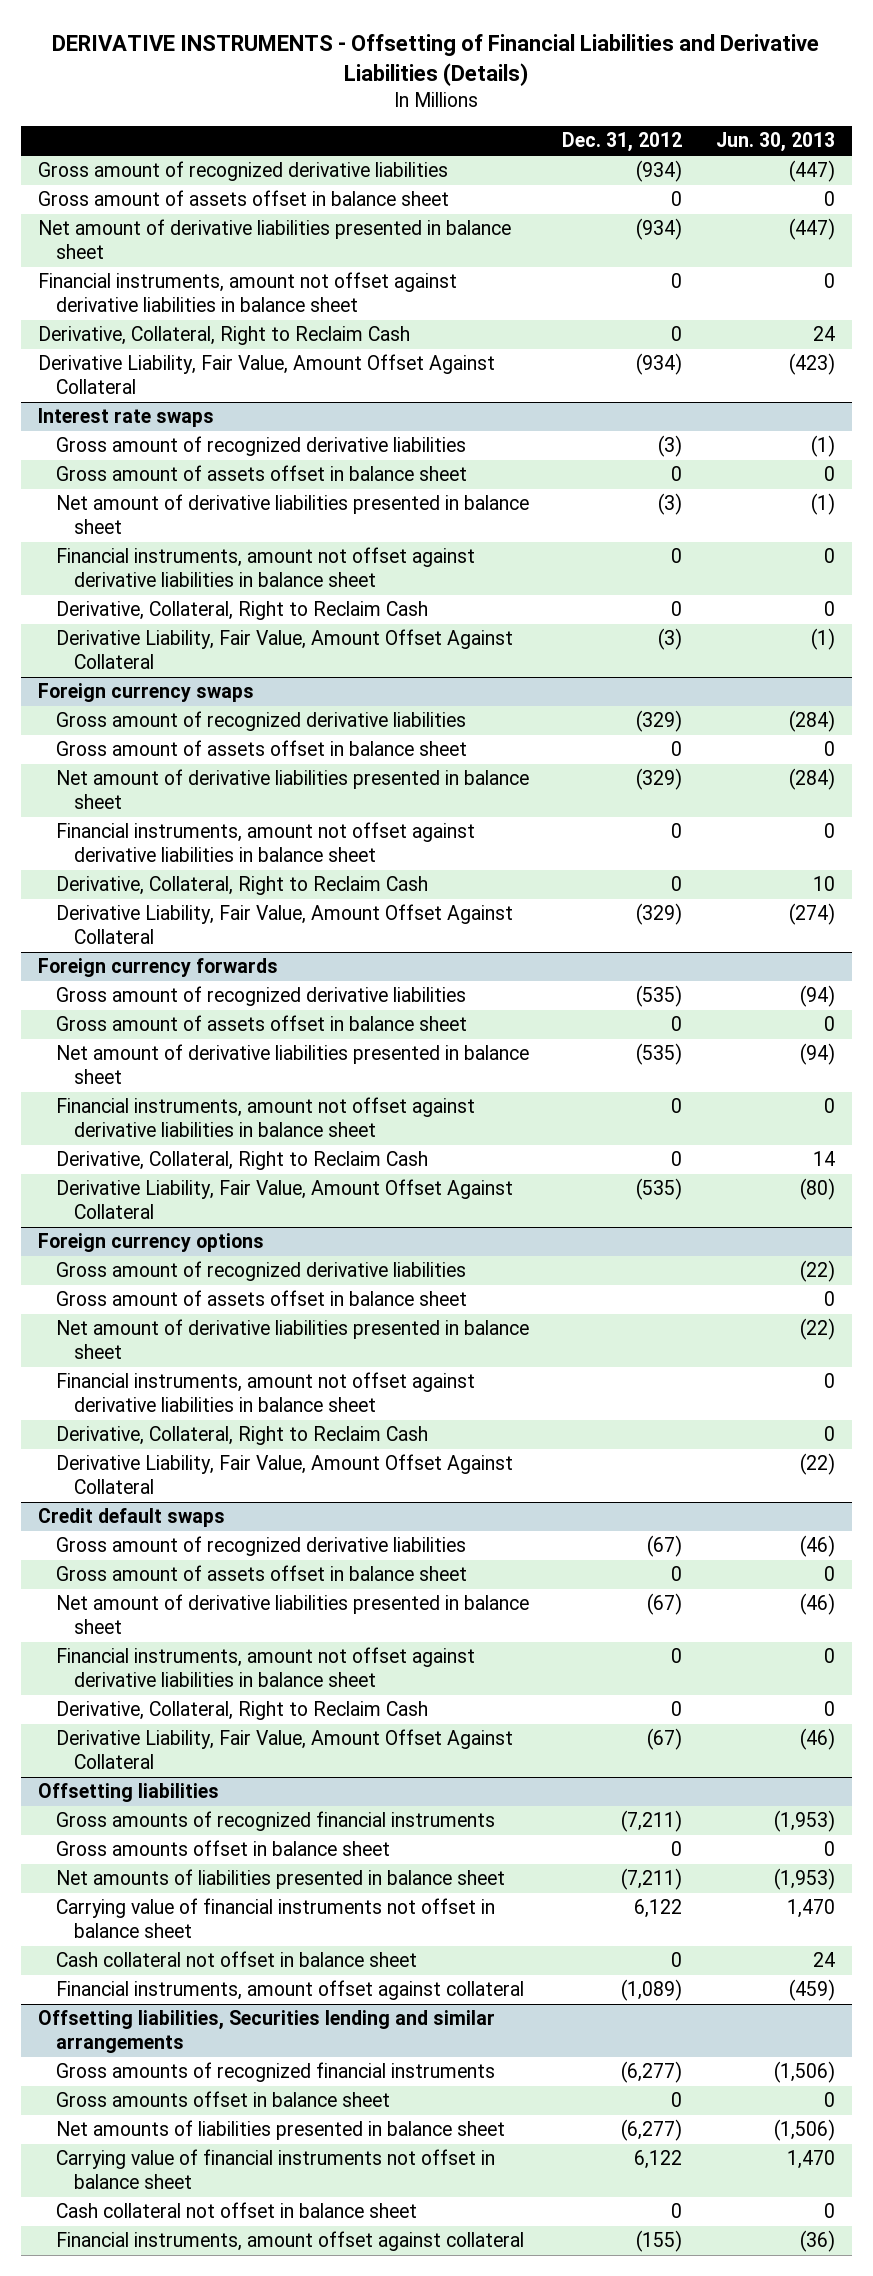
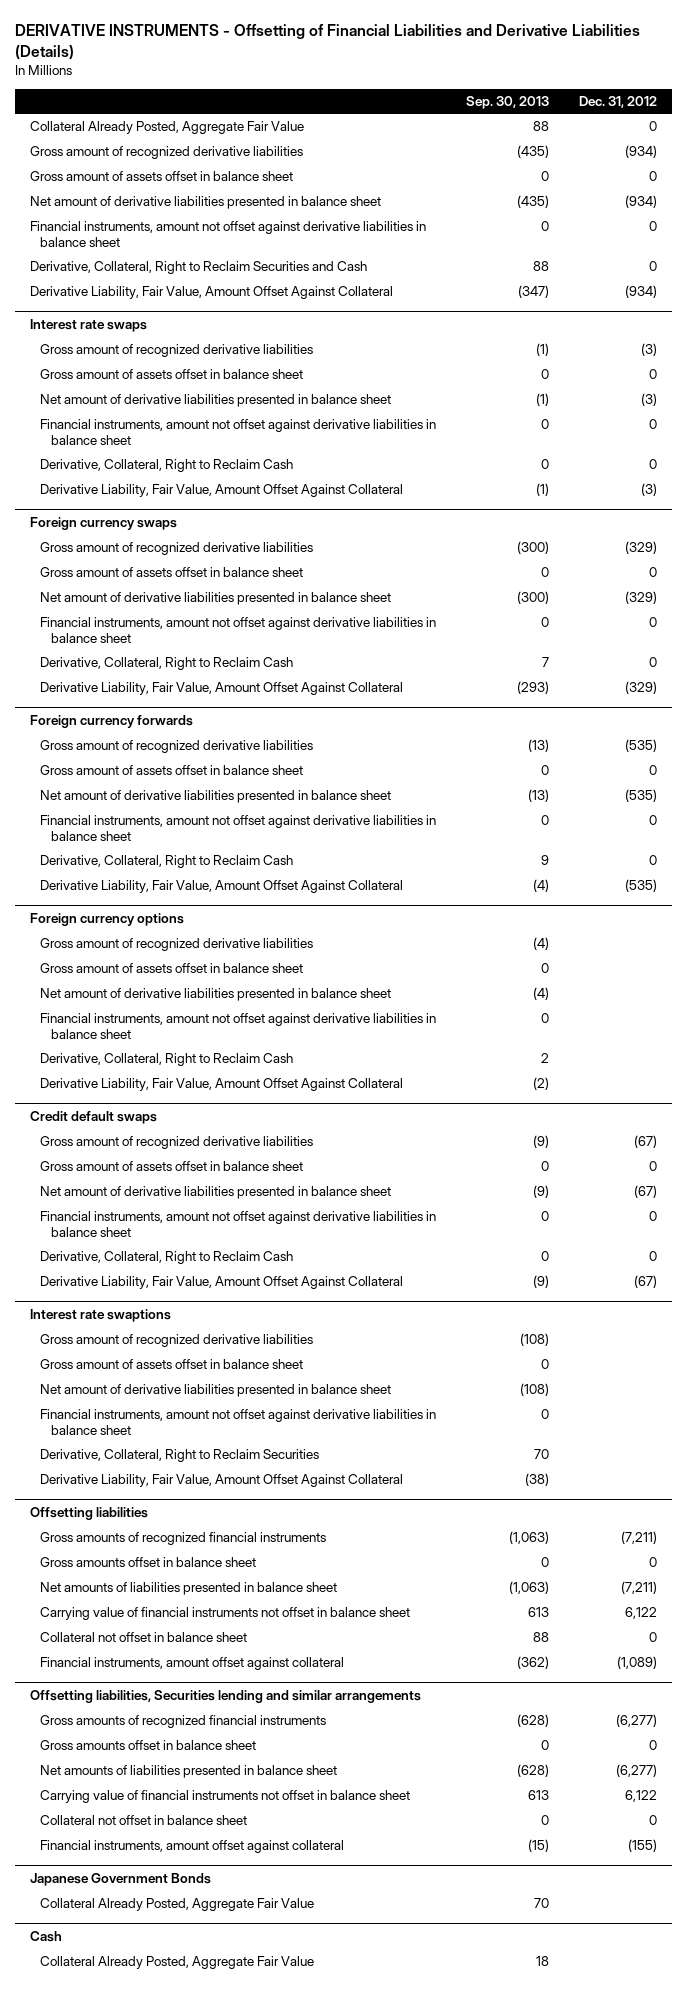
[716,132,836,153] Jun. 30, 2013 -> none
none -> [466,96,550,110] Sep. 30, 2013
none -> [30,121,305,135] Collateral Already Posted, Aggregate Fair Value
[37,326,410,346] Derivative, Collateral, Right to Reclaim Cash -> [30,261,368,275] Derivative, Collateral, Right to Reclaim Securities and Cash
none -> [30,1309,172,1323] Interest rate swaptions
none -> [40,1334,314,1348] Gross amount of recognized derivative liabilities
none -> [40,1359,304,1370] Gross amount of assets offset in balance sheet
none -> [40,1384,392,1398] Net amount of derivative liabilities presented in balance sheet
none -> [40,1409,437,1436] Financial instruments, amount not offset against derivative liabilities in balance sheet
none -> [40,1449,320,1463] Derivative, Collateral, Right to Reclaim Securities
none -> [40,1474,404,1488] Derivative Liability, Fair Value, Amount Offset Against Collateral
[55,1951,417,1968] Cash collateral not offset in balance sheet -> [40,1632,248,1643] Collateral not offset in balance sheet
[55,2202,417,2219] Cash collateral not offset in balance sheet -> [40,1815,248,1826] Collateral not offset in balance sheet
none -> [30,1873,212,1887] Japanese Government Bonds
none -> [40,1898,315,1912] Collateral Already Posted, Aggregate Fair Value
none -> [30,1931,63,1943] Cash
none -> [40,1956,315,1970] Collateral Already Posted, Aggregate Fair Value

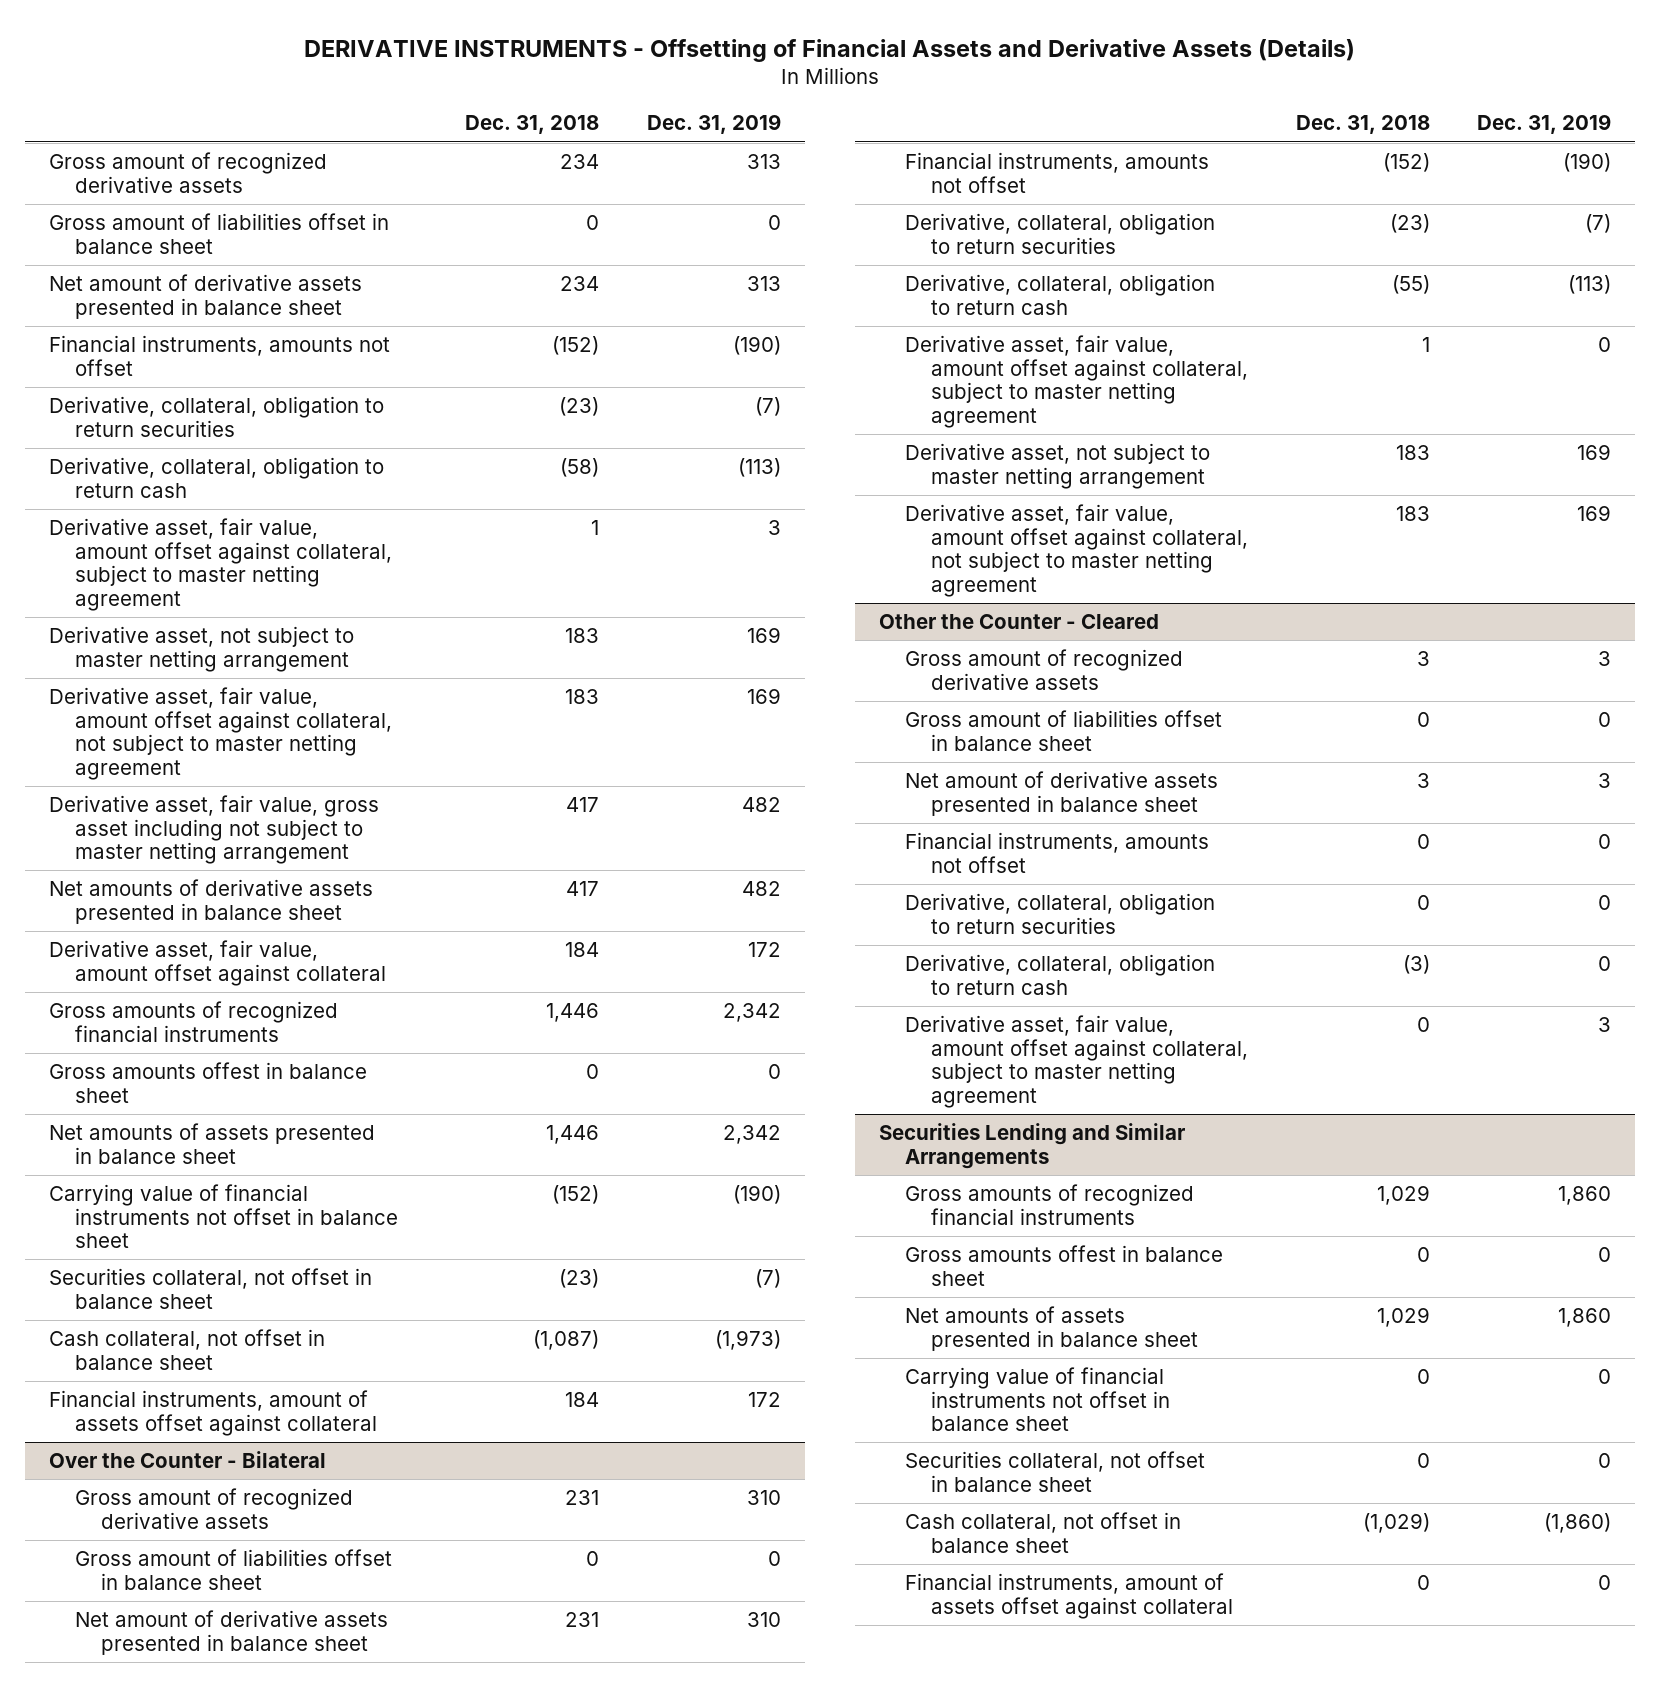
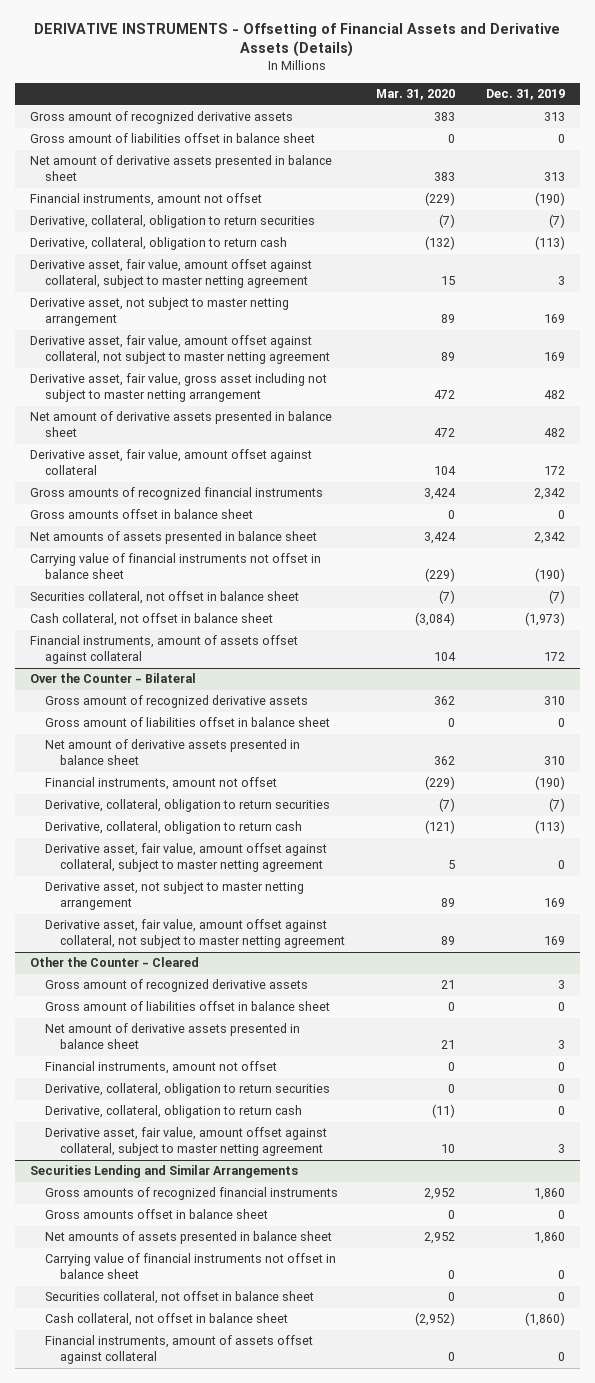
[465,115,600,135] Dec. 31, 2018 -> none
none -> [375,89,455,101] Mar. 31, 2020
[48,335,390,376] Financial instruments, amounts not offset -> [29,193,262,207] Financial instruments, amount not offset
[48,879,373,924] Net amounts of derivative assets presented in balance sheet -> [29,411,332,438] Net amount of derivative assets presented in balance sheet
[48,1062,367,1103] Gross amounts offest in balance sheet -> [29,509,253,520] Gross amounts offset in balance sheet
[905,152,1210,193] Financial instruments, amounts not offset -> [45,777,278,791] Financial instruments, amount not offset
[905,832,1210,873] Financial instruments, amounts not offset -> [45,1061,278,1075] Financial instruments, amount not offset
[905,1245,1224,1286] Gross amounts offest in balance sheet -> [45,1209,269,1220] Gross amounts offset in balance sheet

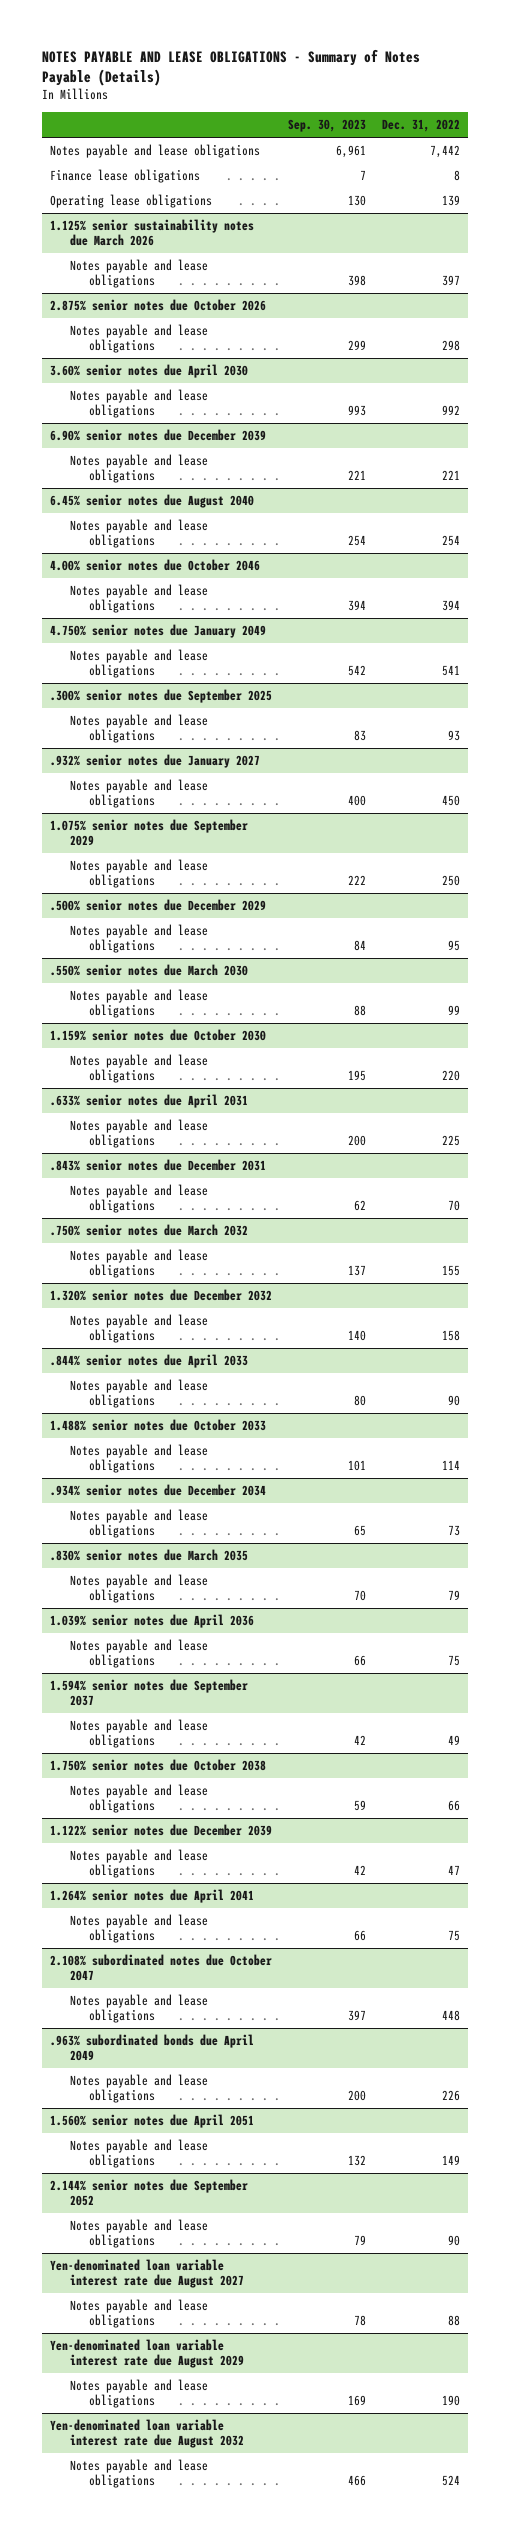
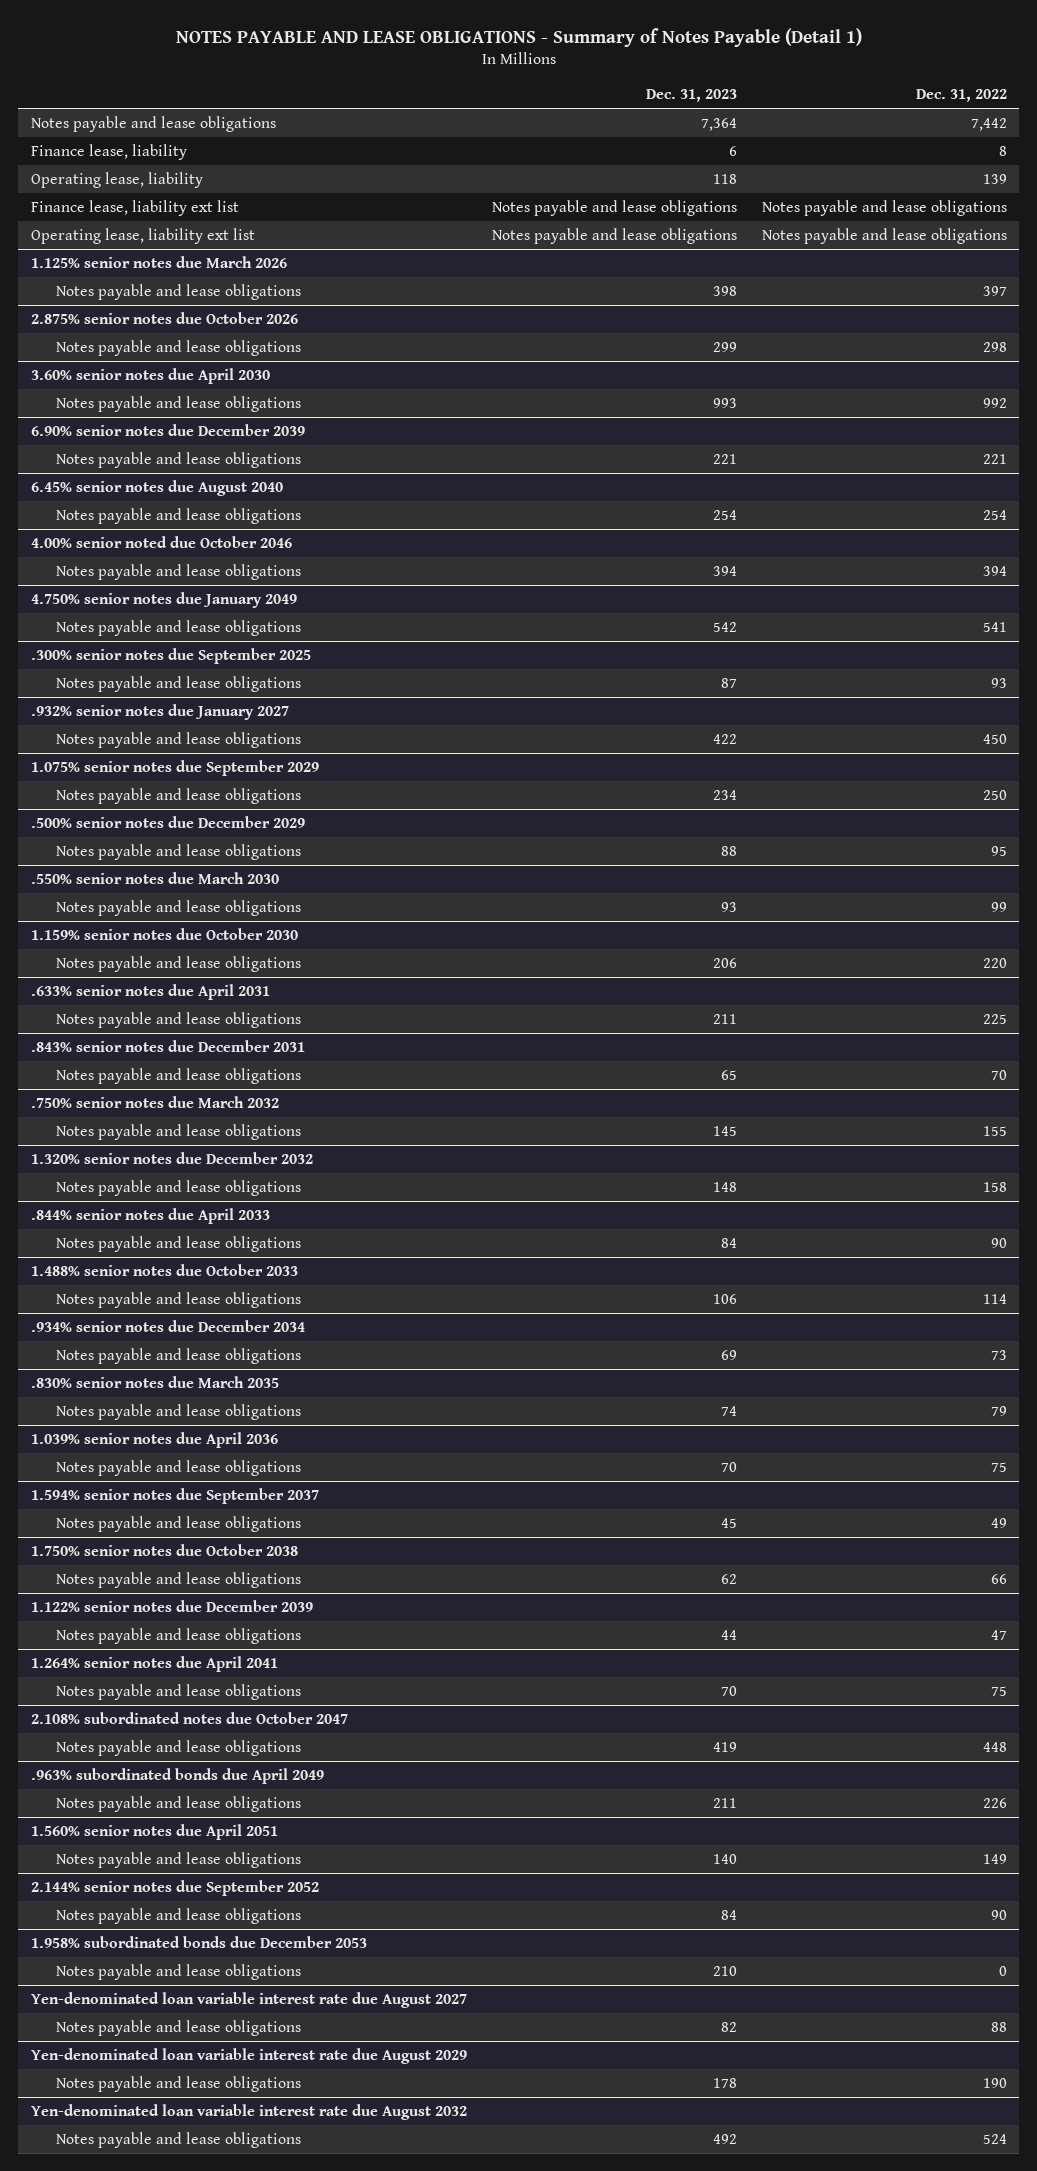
[41,48,420,86] NOTES PAYABLE AND LEASE OBLIGATIONS - Summary of Notes Payable (Details) -> [175,27,862,47] NOTES PAYABLE AND LEASE OBLIGATIONS - Summary of Notes Payable (Detail 1)
[287,119,366,133] Sep. 30, 2023 -> none
none -> [645,89,737,103] Dec. 31, 2023
[49,168,200,183] Finance lease obligations -> [30,143,187,160] Finance lease, liability
[49,193,212,208] Operating lease obligations -> [30,171,203,188] Operating lease, liability
none -> [30,199,239,216] Finance lease, liability ext list
none -> [30,227,255,244] Operating lease, liability ext list
[49,218,254,247] 1.125% senior sustainability notes due March 2026 -> [30,255,287,268] 1.125% senior notes due March 2026
[49,558,260,571] 4.00% senior notes due October 2046 -> [30,535,292,548] 4.00% senior noted due October 2046
none -> [30,1935,367,1948] 1.958% subordinated bonds due December 2053
none -> [55,1963,301,1980] Notes payable and lease obligations

